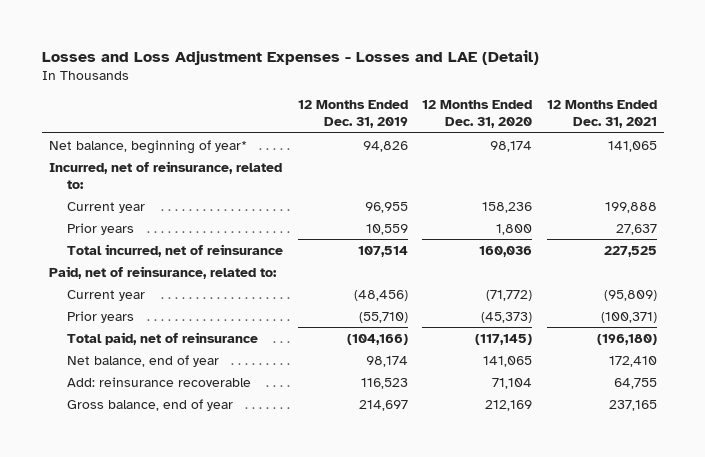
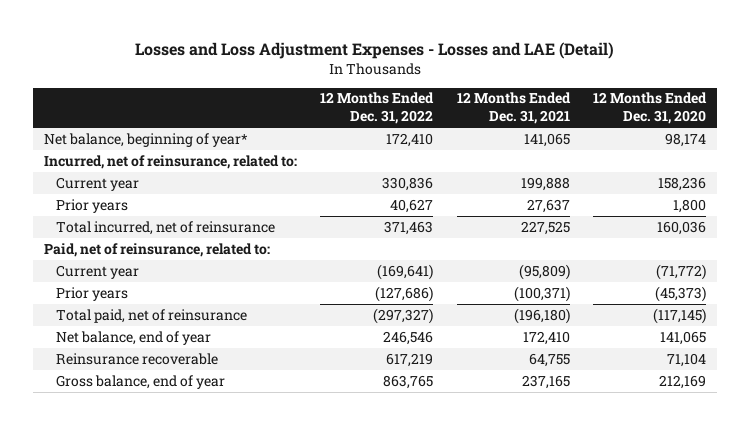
[297,100,408,129] 12 Months Ended Dec. 31, 2019 -> none
none -> [320,92,435,125] 12 Months Ended Dec. 31, 2022
[67,376,252,387] Add: reinsurance recoverable -> [55,352,218,365] Reinsurance recoverable

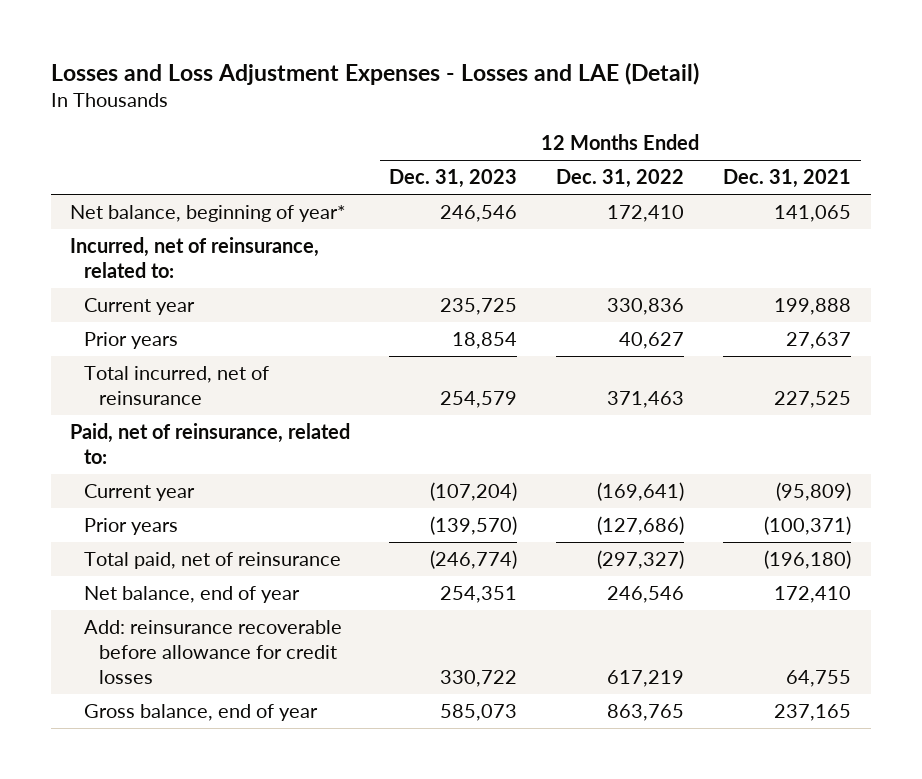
[592,92,707,125] 12 Months Ended Dec. 31, 2020 -> none
none -> [389,169,518,189] Dec. 31, 2023
[55,352,218,365] Reinsurance recoverable -> [84,619,343,685] Add: reinsurance recoverable before allowance for credit losses

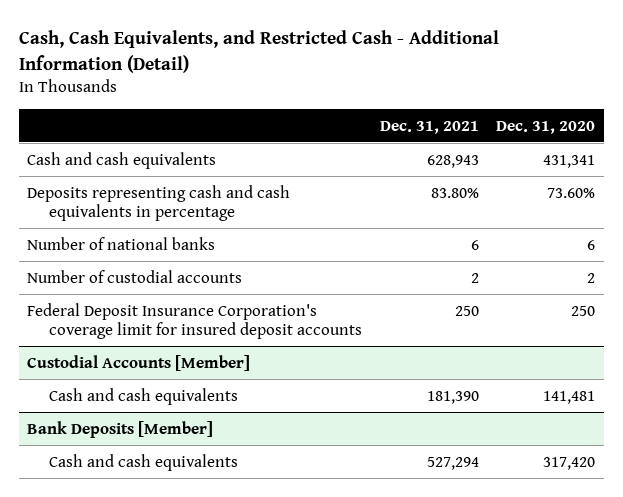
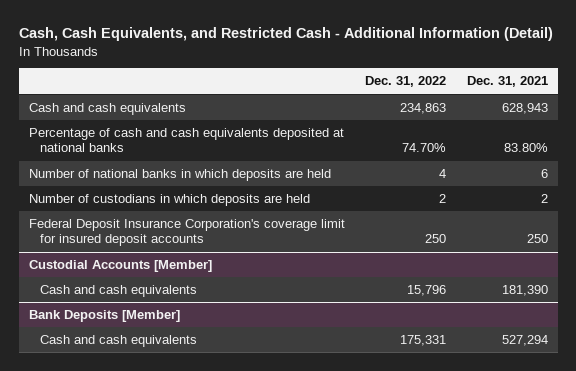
[496,120,596,134] Dec. 31, 2020 -> none
none -> [365,76,447,88] Dec. 31, 2022
[27,269,243,283] Number of custodial accounts -> none
[27,184,291,222] Deposits representing cash and cash equivalents in percentage -> [28,128,344,153] Percentage of cash and cash equivalents deposited at national banks
[27,236,216,250] Number of national banks -> [28,169,331,182] Number of national banks in which deposits are held
none -> [28,194,310,207] Number of custodians in which deposits are held

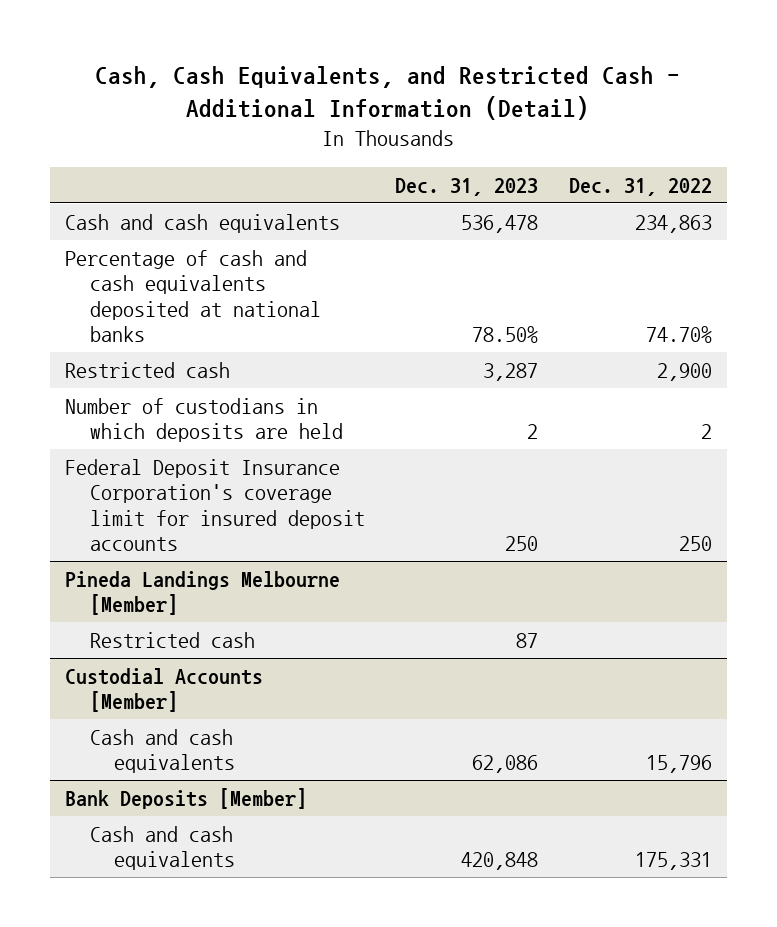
[466,76,548,88] Dec. 31, 2021 -> none
none -> [395,177,539,196] Dec. 31, 2023
[28,169,331,182] Number of national banks in which deposits are held -> none
none -> [64,361,230,378] Restricted cash
none -> [64,570,340,616] Pineda Landings Melbourne [Member]
none -> [89,631,255,648] Restricted cash

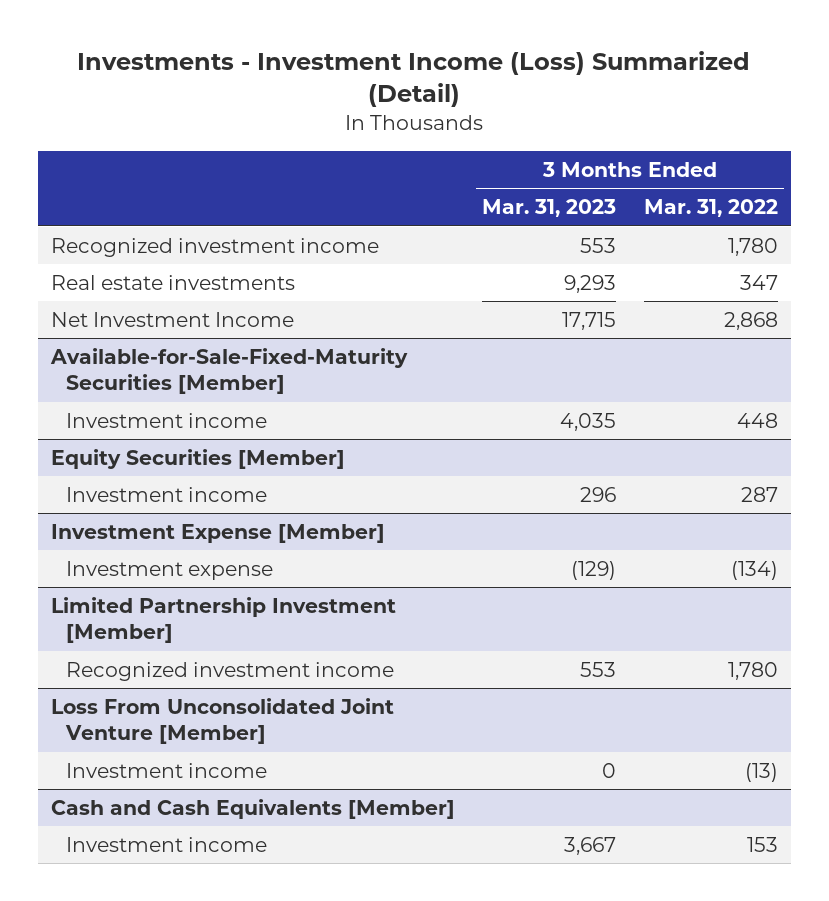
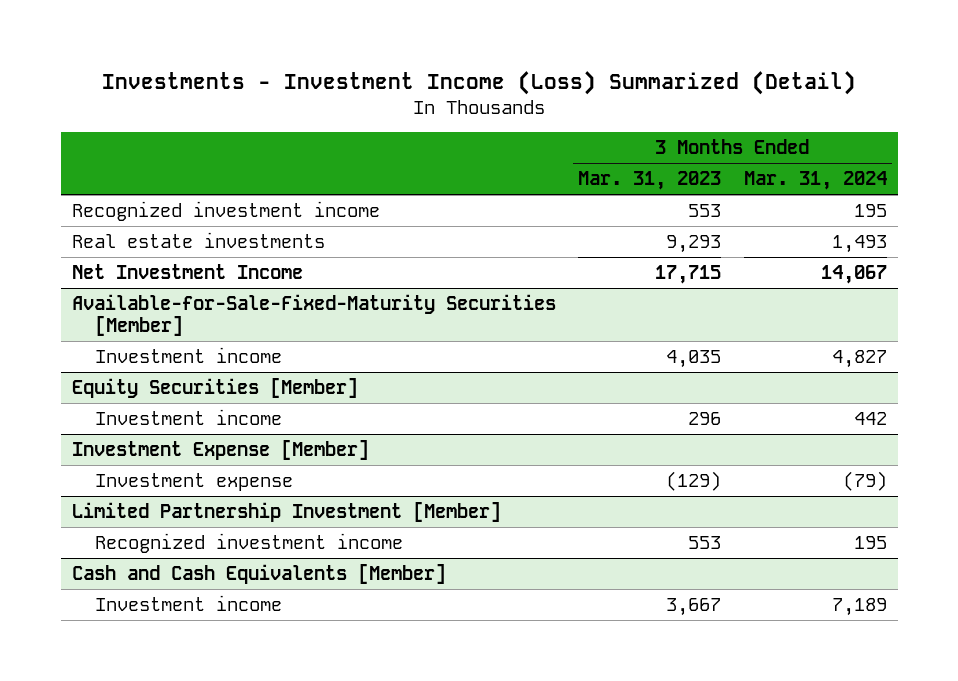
[643,199,778,218] Mar. 31, 2022 -> none
none -> [743,171,887,191] Mar. 31, 2024
[51,697,395,745] Loss From Unconsolidated Joint Venture [Member] -> none
[66,762,268,778] Investment income -> none

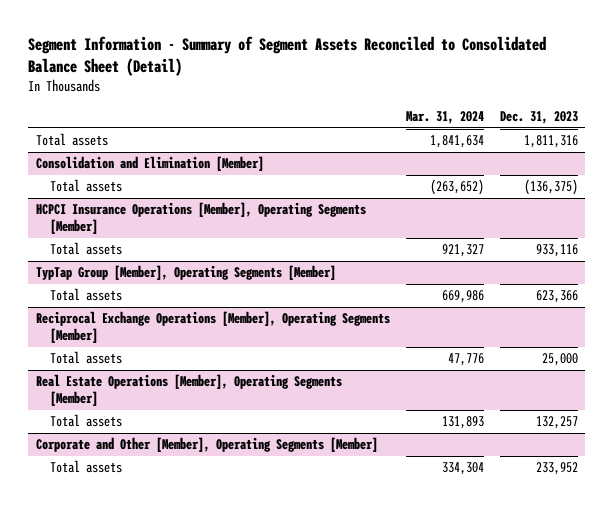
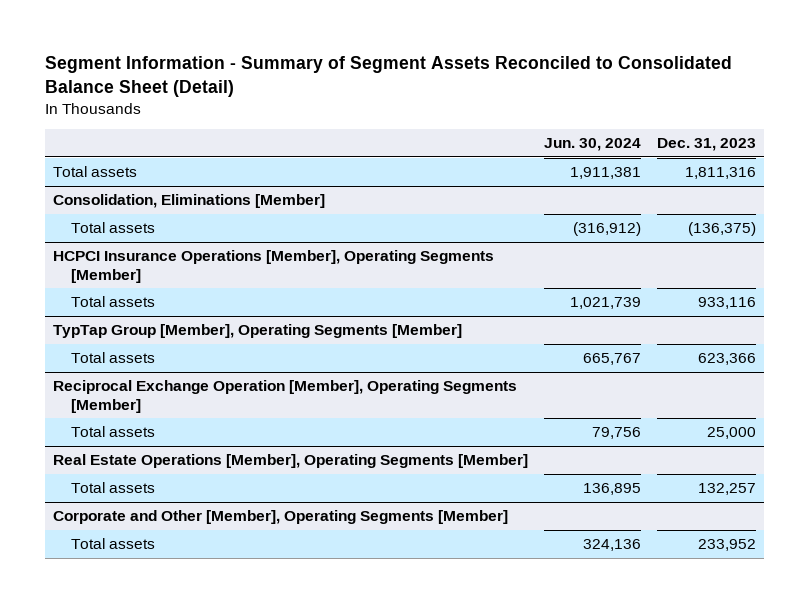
[405,111,484,125] Mar. 31, 2024 -> none
none -> [544,138,642,152] Jun. 30, 2024
[35,156,264,172] Consolidation and Elimination [Member] -> [53,194,326,209] Consolidation, Eliminations [Member]
[35,311,390,344] Reciprocal Exchange Operations [Member], Operating Segments [Member] -> [53,380,518,413] Reciprocal Exchange Operation [Member], Operating Segments [Member]

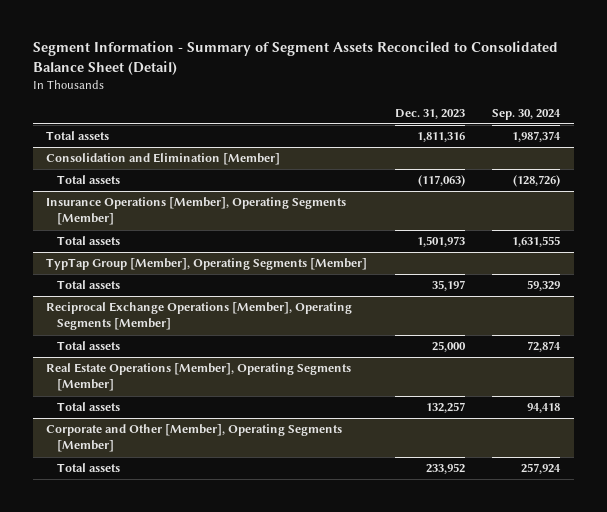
[544,138,642,152] Jun. 30, 2024 -> none
none -> [492,108,562,120] Sep. 30, 2024
[53,194,326,209] Consolidation, Eliminations [Member] -> [46,153,281,166] Consolidation and Elimination [Member]
[687,222,756,237] (136,375) -> [417,175,465,188] (117,063)
[53,250,495,283] HCPCI Insurance Operations [Member], Operating Segments [Member] -> [46,197,347,226] Insurance Operations [Member], Operating Segments [Member]
[697,297,756,310] 933,116 -> [416,236,465,248] 1,501,973
[697,353,756,366] 623,366 -> [431,280,465,292] 35,197
[53,380,518,413] Reciprocal Exchange Operation [Member], Operating Segments [Member] -> [46,302,353,331] Reciprocal Exchange Operations [Member], Operating Segments [Member]

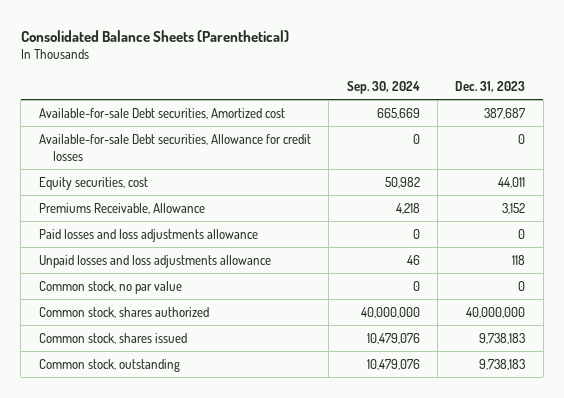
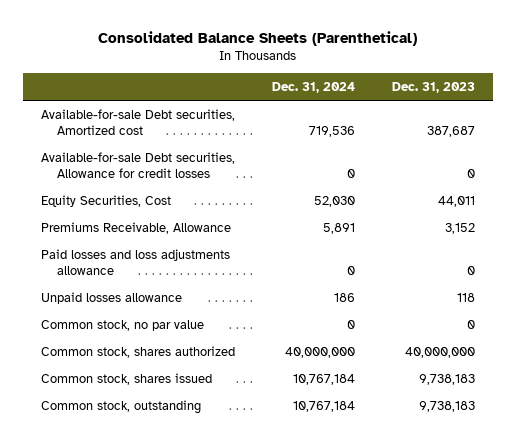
[346,80,420,94] Sep. 30, 2024 -> none
none -> [271,82,355,94] Dec. 31, 2024
[38,177,148,191] Equity securities, cost -> [41,194,172,207] Equity Securities, Cost
[38,255,271,269] Unpaid losses and loss adjustments allowance -> [41,291,183,304] Unpaid losses allowance

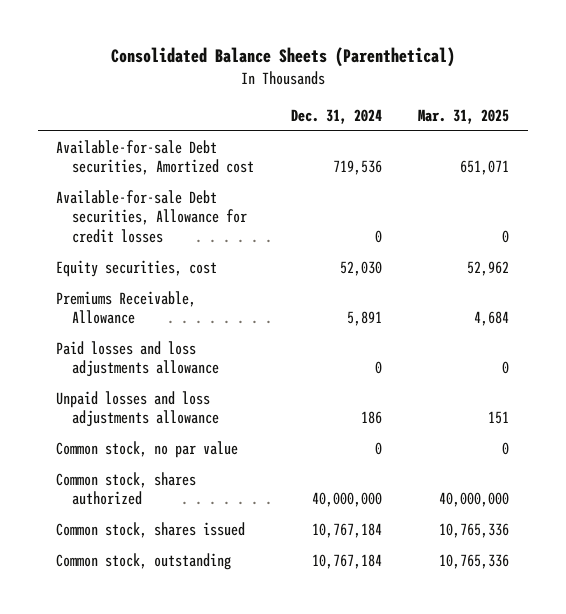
[391,82,475,94] Dec. 31, 2023 -> none
none -> [418,108,510,124] Mar. 31, 2025
[41,194,172,207] Equity Securities, Cost -> [56,260,218,278] Equity securities, cost
[41,291,183,304] Unpaid losses allowance -> [56,391,219,428] Unpaid losses and loss adjustments allowance

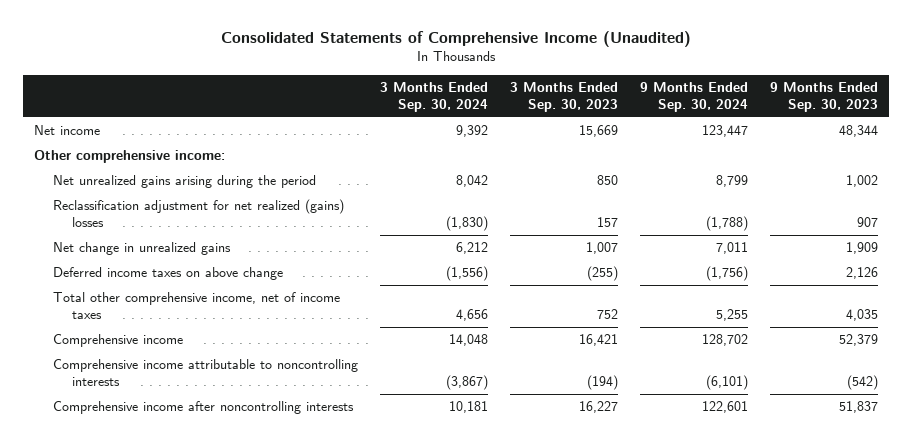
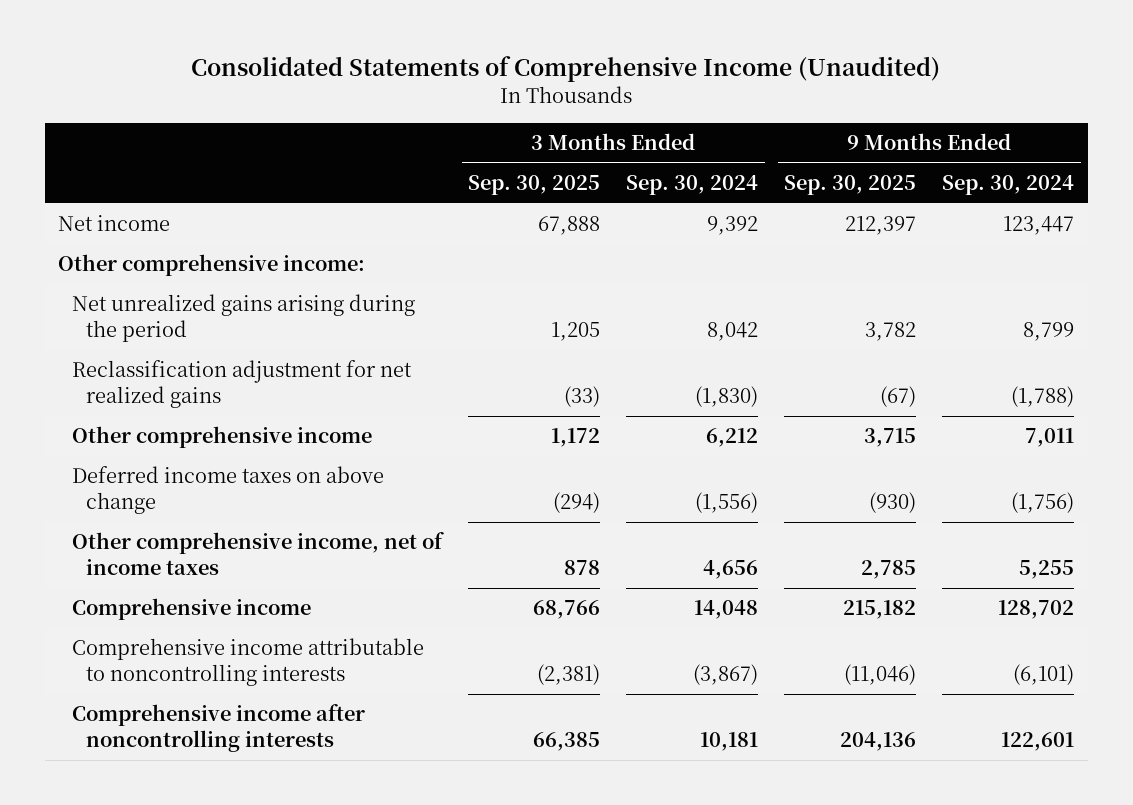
[509,81,618,112] 3 Months Ended Sep. 30, 2023 -> none
[769,81,878,112] 9 Months Ended Sep. 30, 2023 -> none
none -> [468,174,601,195] Sep. 30, 2025
none -> [784,174,917,195] Sep. 30, 2025
[52,199,344,228] Reclassification adjustment for net realized (gains) losses -> [72,360,413,409] Reclassification adjustment for net realized gains
[52,242,231,256] Net change in unrealized gains -> [72,426,373,449] Other comprehensive income
[52,292,340,320] Total other comprehensive income, net of income taxes -> [72,532,445,576] Other comprehensive income, net of income taxes

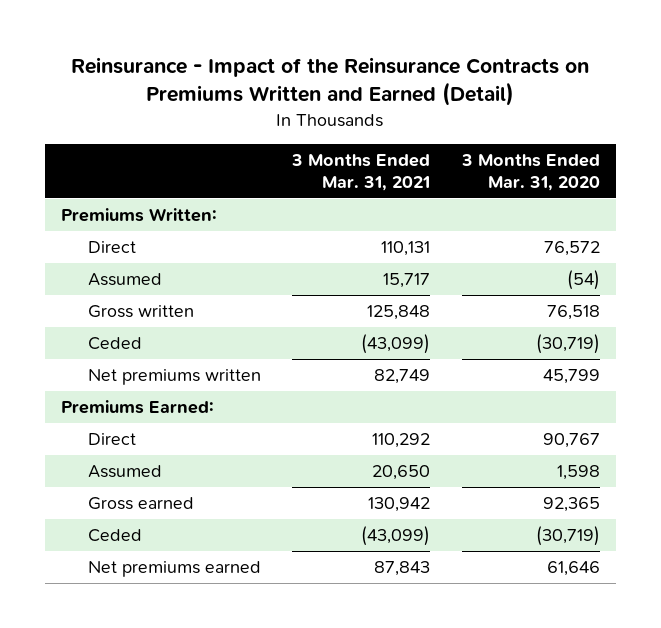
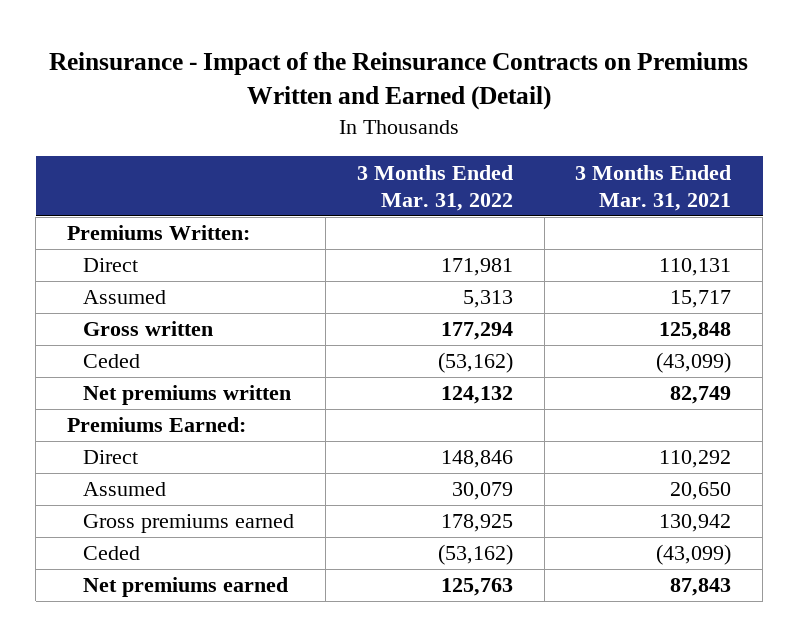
[461,154,601,191] 3 Months Ended Mar. 31, 2020 -> none
none -> [356,164,513,211] 3 Months Ended Mar. 31, 2022
[87,497,194,511] Gross earned -> [83,514,295,534] Gross premiums earned

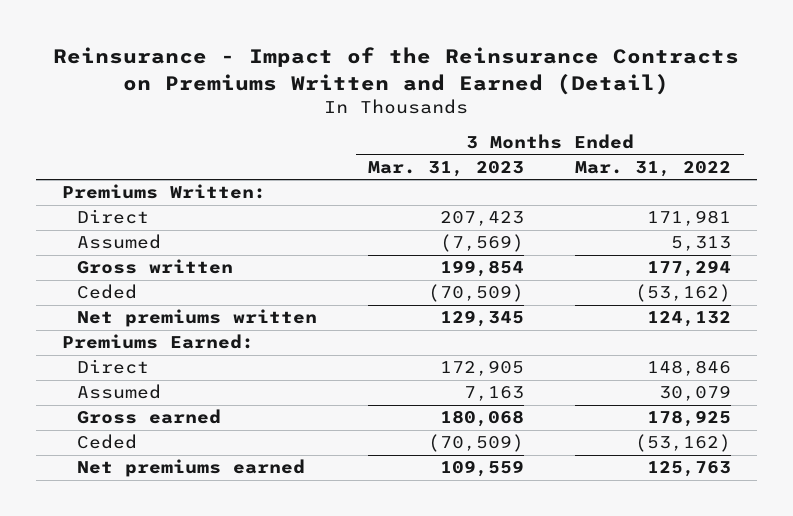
[575,164,732,211] 3 Months Ended Mar. 31, 2021 -> none
none -> [368,160,525,177] Mar. 31, 2023
[83,514,295,534] Gross premiums earned -> [77,409,222,425] Gross earned

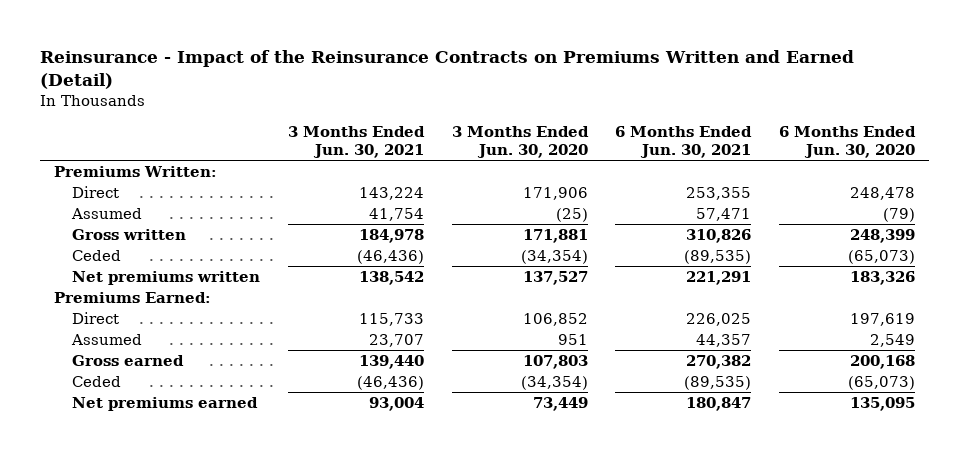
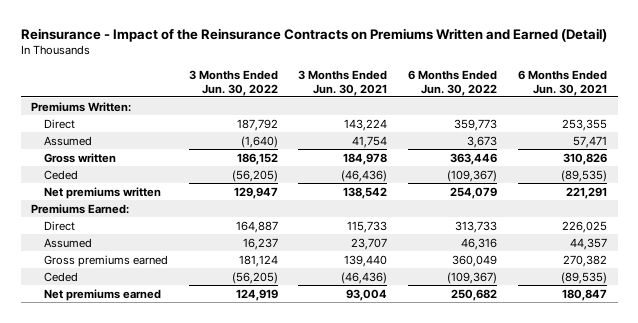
[451,126,589,158] 3 Months Ended Jun. 30, 2020 -> none
[779,126,917,158] 6 Months Ended Jun. 30, 2020 -> none
none -> [188,69,278,96] 3 Months Ended Jun. 30, 2022
none -> [408,69,498,96] 6 Months Ended Jun. 30, 2022
[71,355,184,367] Gross earned -> [43,254,168,267] Gross premiums earned

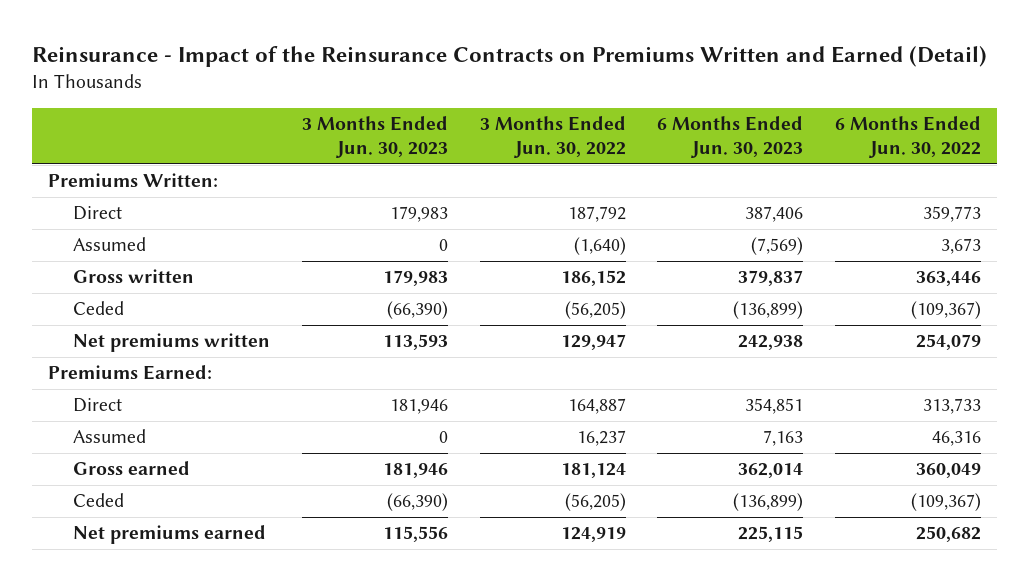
[298,69,388,96] 3 Months Ended Jun. 30, 2021 -> none
[518,69,608,96] 6 Months Ended Jun. 30, 2021 -> none
none -> [301,115,448,159] 3 Months Ended Jun. 30, 2023
none -> [657,115,804,159] 6 Months Ended Jun. 30, 2023
[43,254,168,267] Gross premiums earned -> [72,461,190,476] Gross earned

